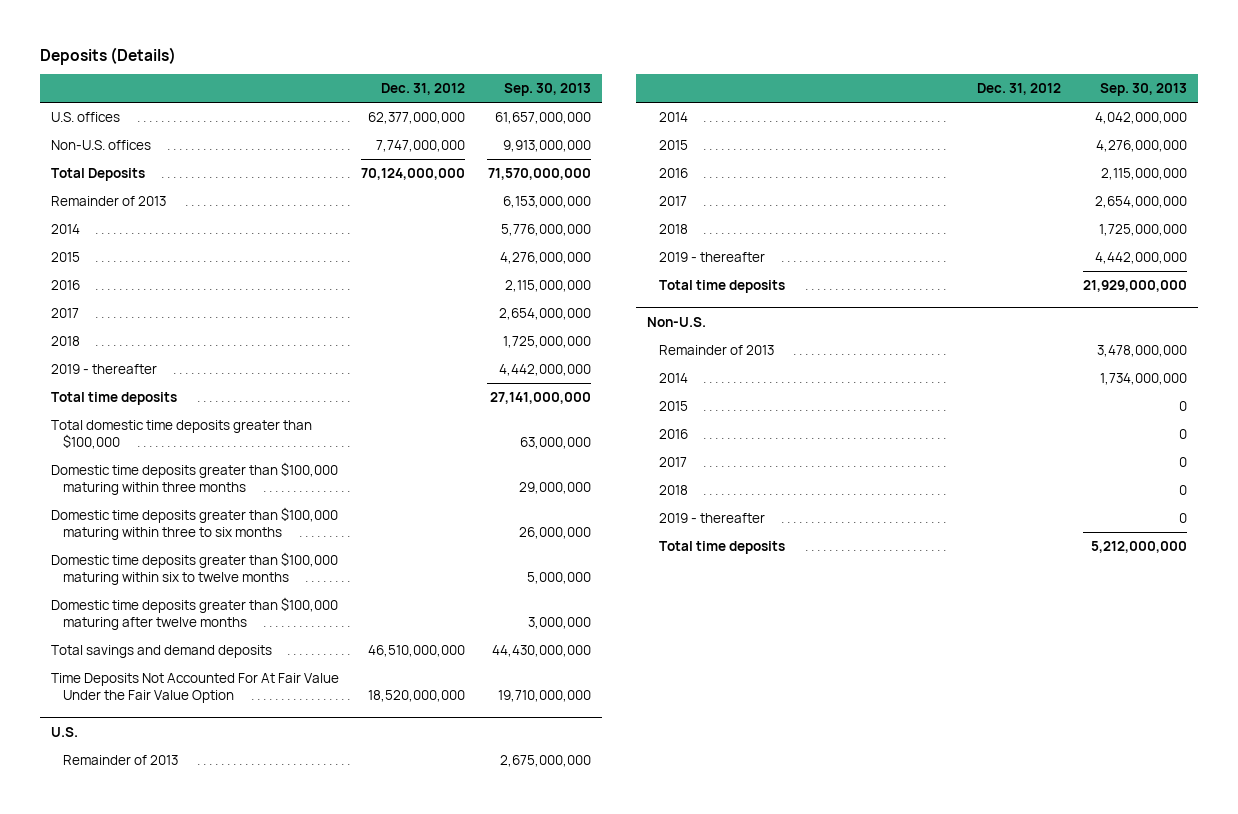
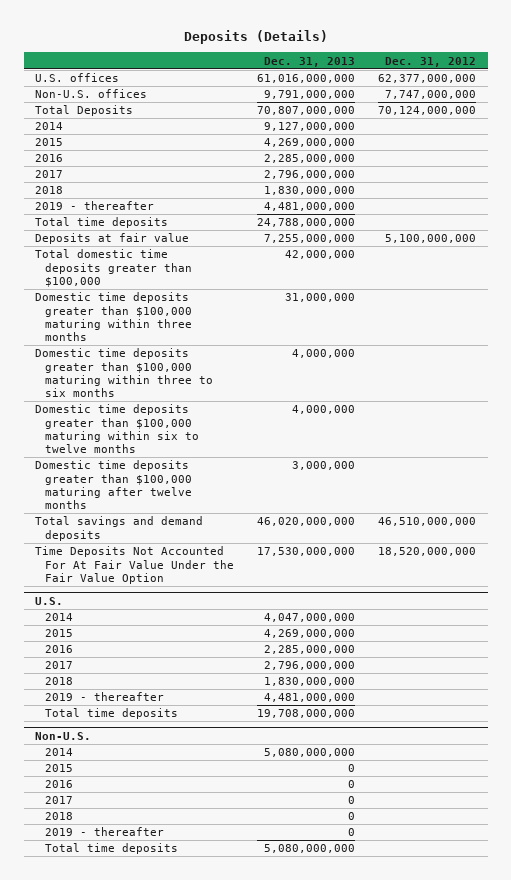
[504,83,592,97] Sep. 30, 2013 -> none
none -> [263,56,355,67] Dec. 31, 2013
[50,195,166,206] Remainder of 2013 -> none
none -> [35,233,190,245] Deposits at fair value
[63,754,179,765] Remainder of 2013 -> none
[659,344,775,355] Remainder of 2013 -> none

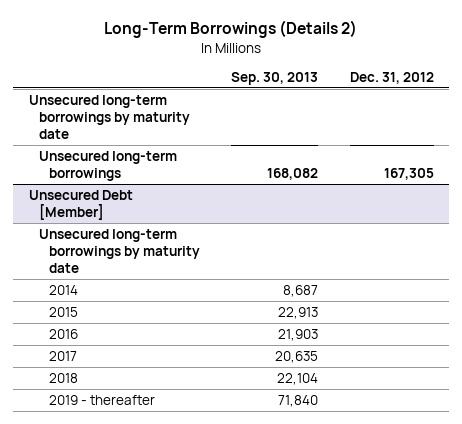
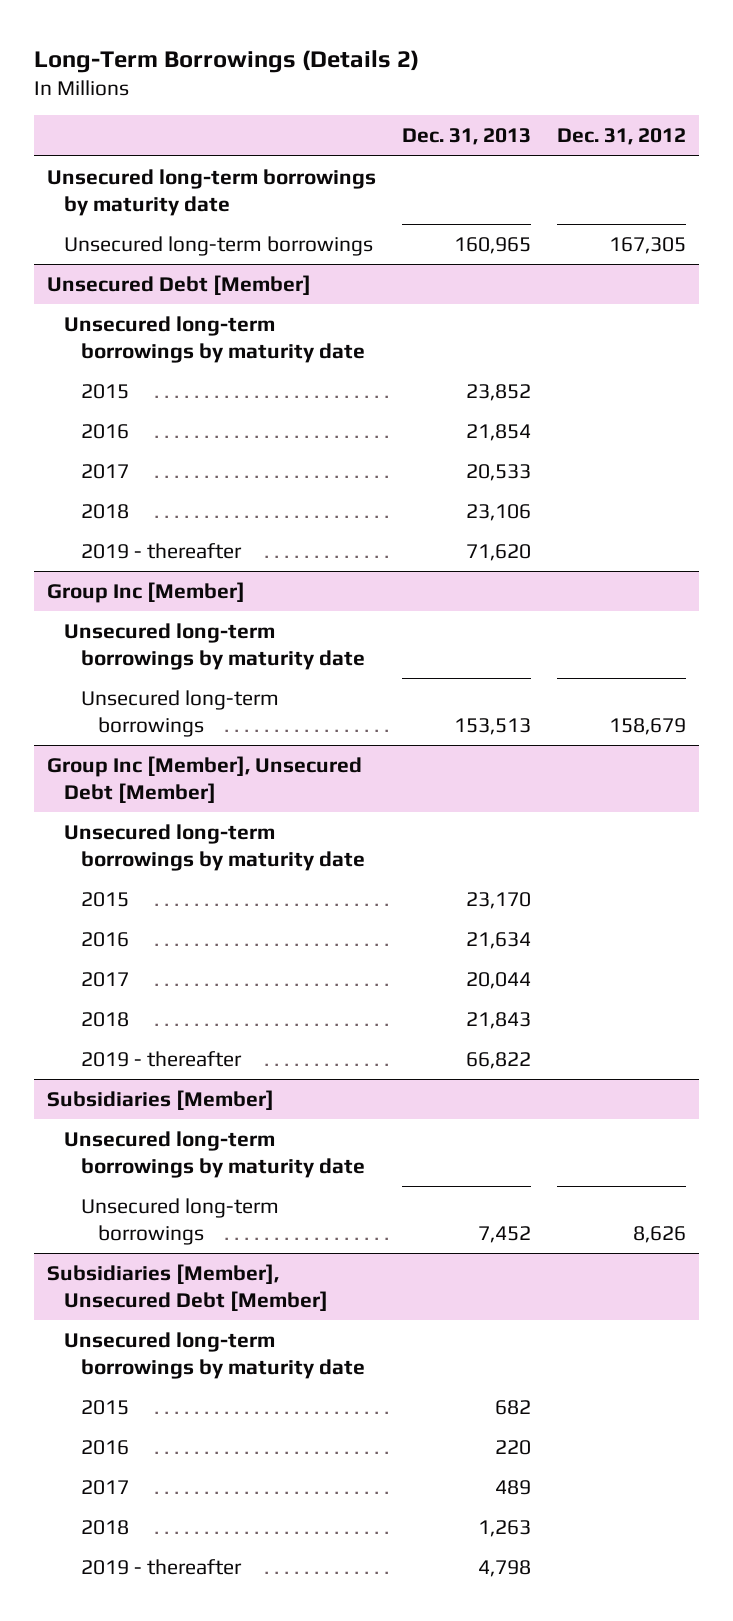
[231,71,319,85] Sep. 30, 2013 -> none
none -> [402,128,532,146] Dec. 31, 2013
[48,284,78,295] 2014 -> none
none -> [47,581,246,603] Group Inc [Member]
none -> [64,622,366,670] Unsecured long-term borrowings by maturity date
none -> [81,689,280,737] Unsecured long-term borrowings
none -> [47,755,363,803] Group Inc [Member], Unsecured Debt [Member]
none -> [64,823,366,871] Unsecured long-term borrowings by maturity date
none -> [81,891,130,907] 2015
none -> [81,931,130,947] 2016
none -> [81,971,130,987] 2017
none -> [81,1011,130,1027] 2018
none -> [81,1050,243,1067] 2019 - thereafter
none -> [47,1089,275,1110] Subsidiaries [Member]
none -> [64,1130,366,1178] Unsecured long-term borrowings by maturity date
none -> [81,1197,280,1245] Unsecured long-term borrowings
none -> [47,1263,329,1311] Subsidiaries [Member], Unsecured Debt [Member]
none -> [64,1331,366,1379] Unsecured long-term borrowings by maturity date
none -> [81,1399,130,1415] 2015
none -> [81,1439,130,1455] 2016
none -> [81,1479,130,1495] 2017
none -> [81,1519,130,1535] 2018
none -> [81,1558,243,1575] 2019 - thereafter

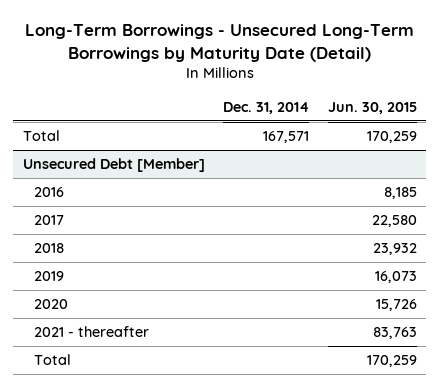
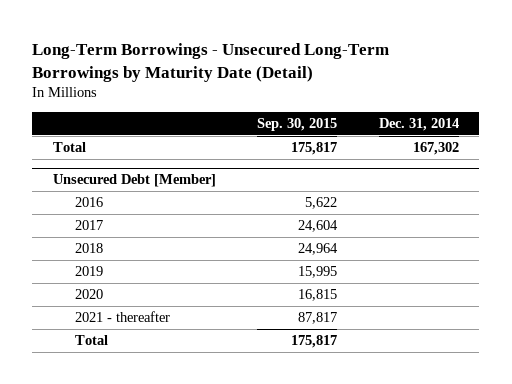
[327,101,417,114] Jun. 30, 2015 -> none
none -> [257,118,338,132] Sep. 30, 2015
[263,131,310,144] 167,571 -> [412,142,459,156] 167,302

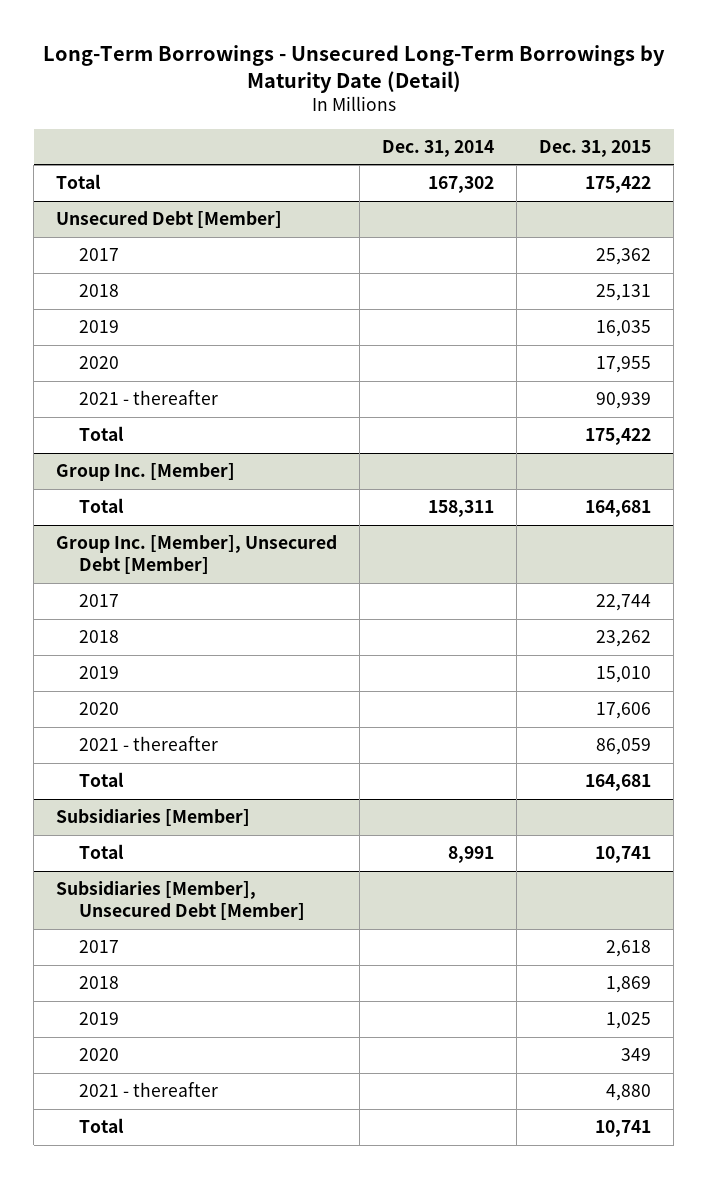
[257,118,338,132] Sep. 30, 2015 -> none
none -> [539,139,652,157] Dec. 31, 2015
[74,197,103,208] 2016 -> none
none -> [56,463,236,482] Group Inc. [Member]
none -> [79,498,125,514] Total
none -> [56,535,338,575] Group Inc. [Member], Unsecured Debt [Member]
none -> [79,594,120,608] 2017
none -> [79,630,120,644] 2018
none -> [79,666,120,680] 2019
none -> [79,702,120,716] 2020
none -> [79,736,219,752] 2021 - thereafter
none -> [79,772,125,788] Total
none -> [56,809,251,827] Subsidiaries [Member]
none -> [79,844,125,860] Total
none -> [56,881,306,921] Subsidiaries [Member], Unsecured Debt [Member]
none -> [79,940,120,954] 2017
none -> [79,976,120,990] 2018
none -> [79,1012,120,1026] 2019
none -> [79,1048,120,1062] 2020
none -> [79,1082,219,1098] 2021 - thereafter
none -> [79,1118,125,1134] Total

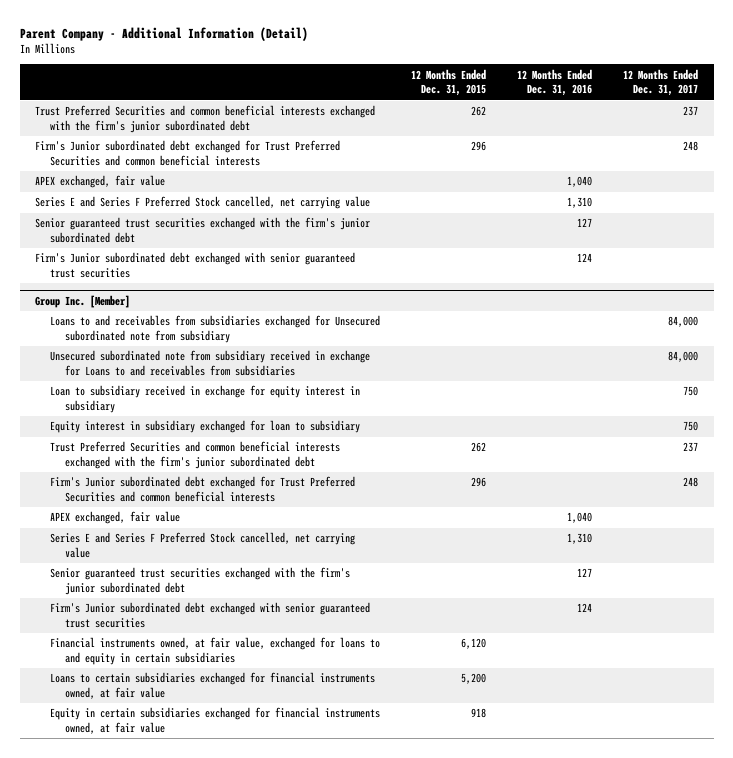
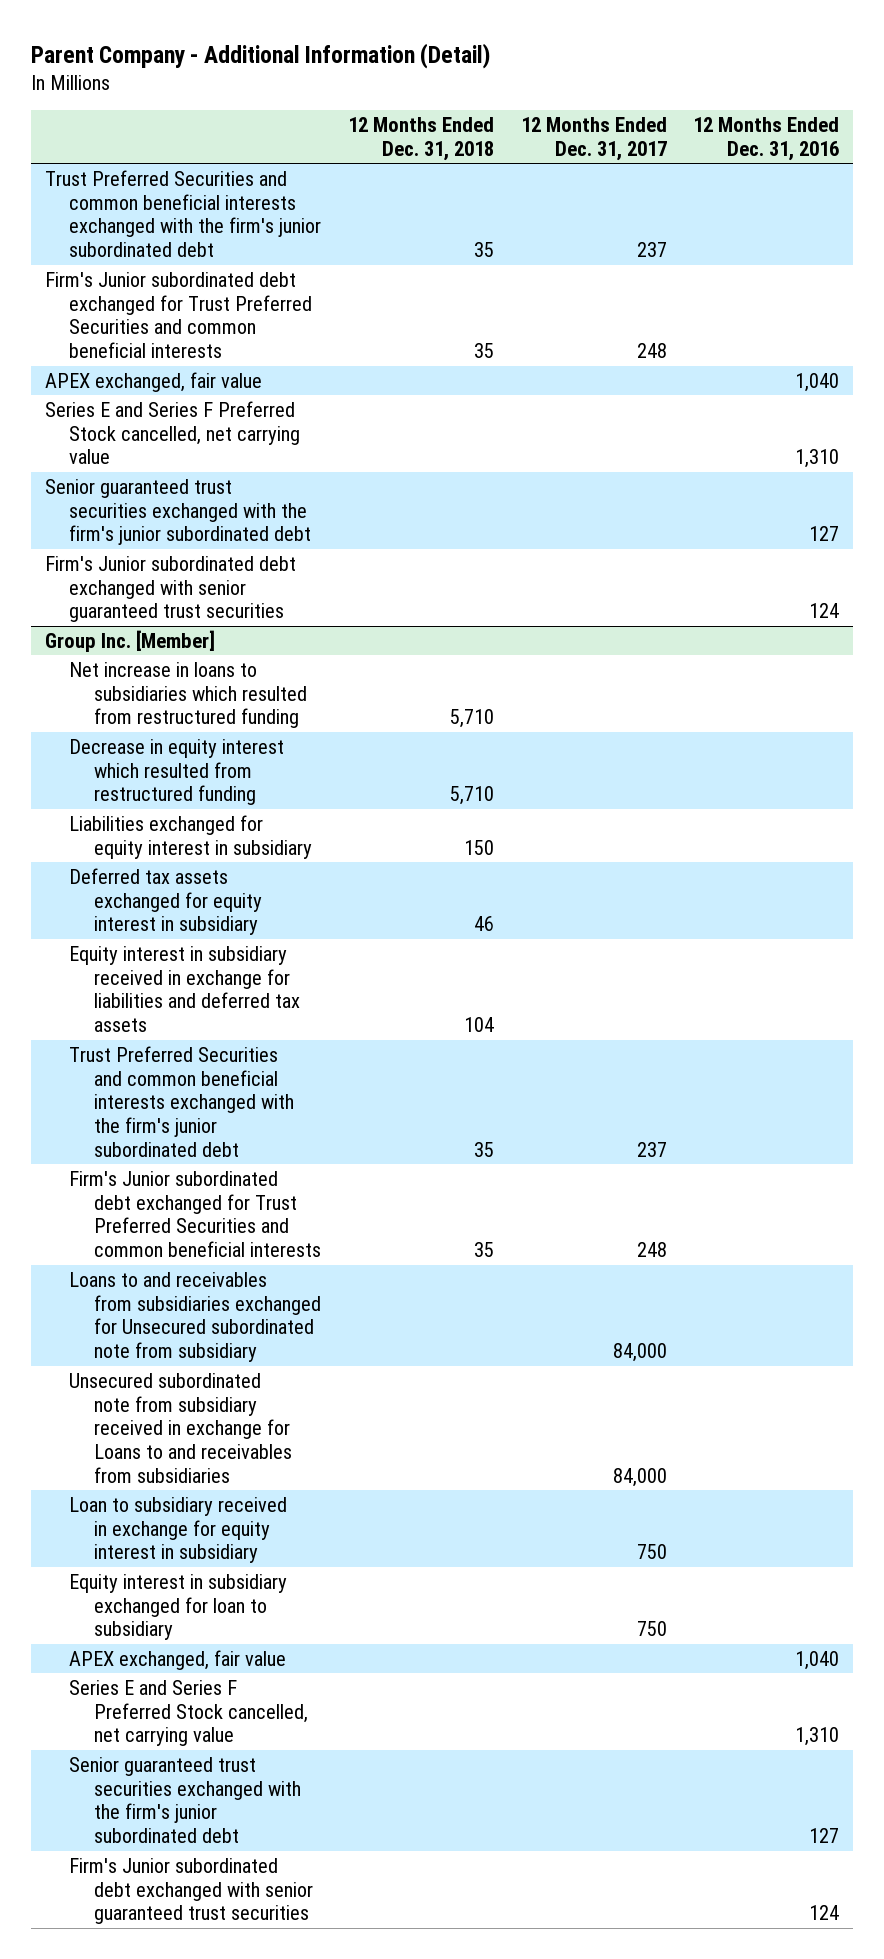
[411,68,487,97] 12 Months Ended Dec. 31, 2015 -> none
none -> [347,117,494,161] 12 Months Ended Dec. 31, 2018
none -> [69,661,307,729] Net increase in loans to subsidiaries which resulted from restructured funding
none -> [69,738,285,806] Decrease in equity interest which resulted from restructured funding
none -> [69,814,312,859] Liabilities exchanged for equity interest in subsidiary
none -> [69,867,262,936] Deferred tax assets exchanged for equity interest in subsidiary
none -> [69,945,300,1033] Equity interest in subsidiary received in exchange for liabilities and deferred tax assets
[50,441,341,469] Trust Preferred Securities and common beneficial interests exchanged with the firm's junior subordinated debt -> [69,1045,294,1157] Trust Preferred Securities and common beneficial interests exchanged with the firm's junior subordinated debt
[50,476,356,502] Firm's Junior subordinated debt exchanged for Trust Preferred Securities and common beneficial interests -> [69,1170,321,1258] Firm's Junior subordinated debt exchanged for Trust Preferred Securities and common beneficial interests
[50,637,381,665] Financial instruments owned, at fair value, exchanged for loans to and equity in certain subsidiaries -> none
[50,672,376,699] Loans to certain subsidiaries exchanged for financial instruments owned, at fair value -> none
[50,707,381,734] Equity in certain subsidiaries exchanged for financial instruments owned, at fair value -> none

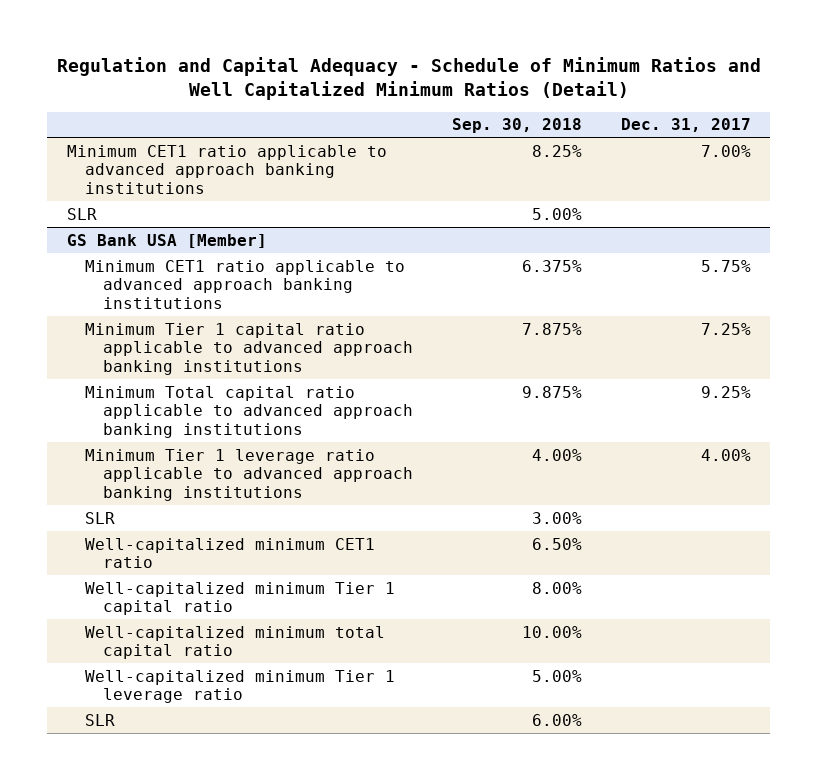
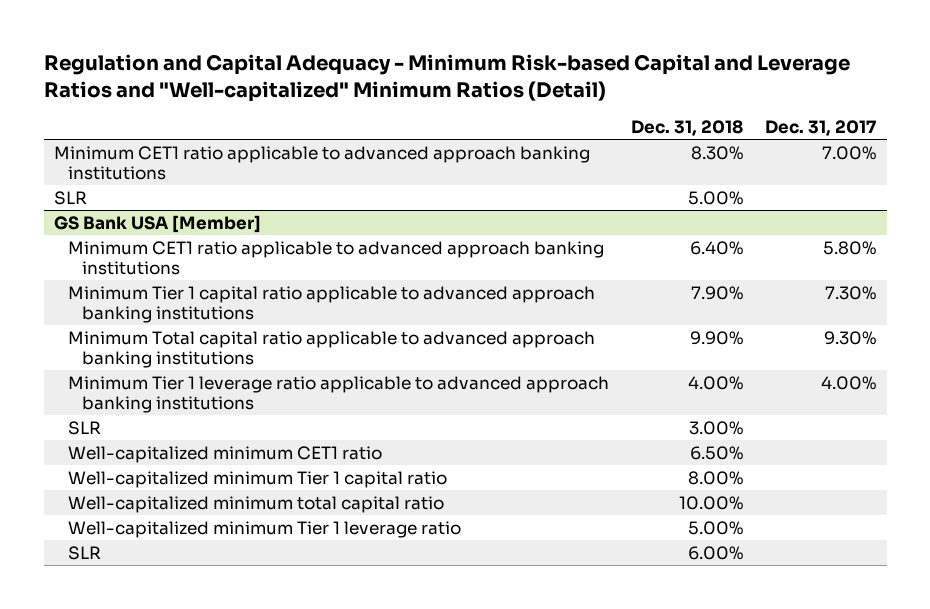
[56,56,761,101] Regulation and Capital Adequacy - Schedule of Minimum Ratios and Well Capitalized Minimum Ratios (Detail) -> [43,54,850,102] Regulation and Capital Adequacy - Minimum Risk-based Capital and Leverage Ratios and "Well-capitalized" Minimum Ratios (Detail)
[451,118,582,134] Sep. 30, 2018 -> none
none -> [630,119,743,136] Dec. 31, 2018
[700,259,751,272] 5.75% -> [822,240,876,255] 5.80%
[700,322,751,335] 7.25% -> [824,285,876,300] 7.30%
[700,385,751,398] 9.25% -> [823,330,876,345] 9.30%

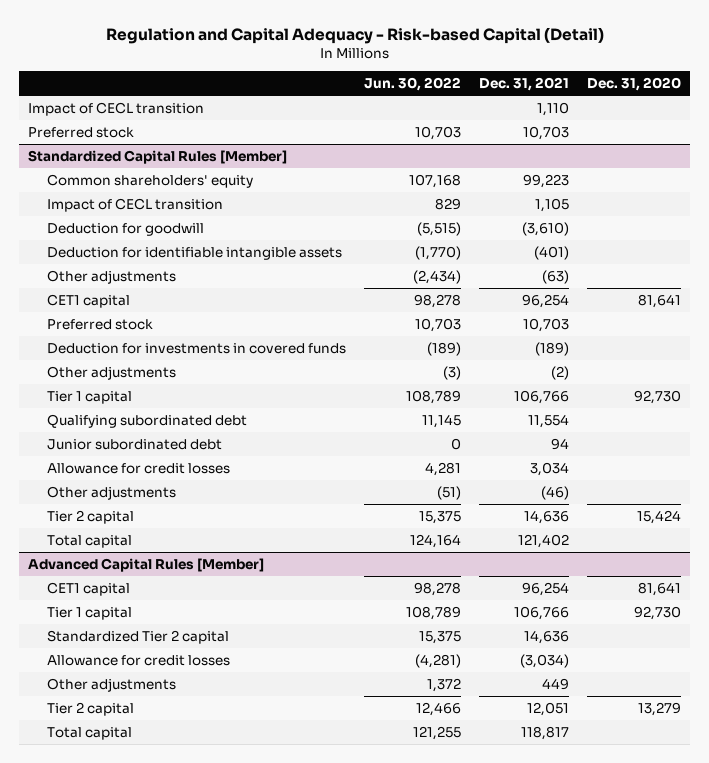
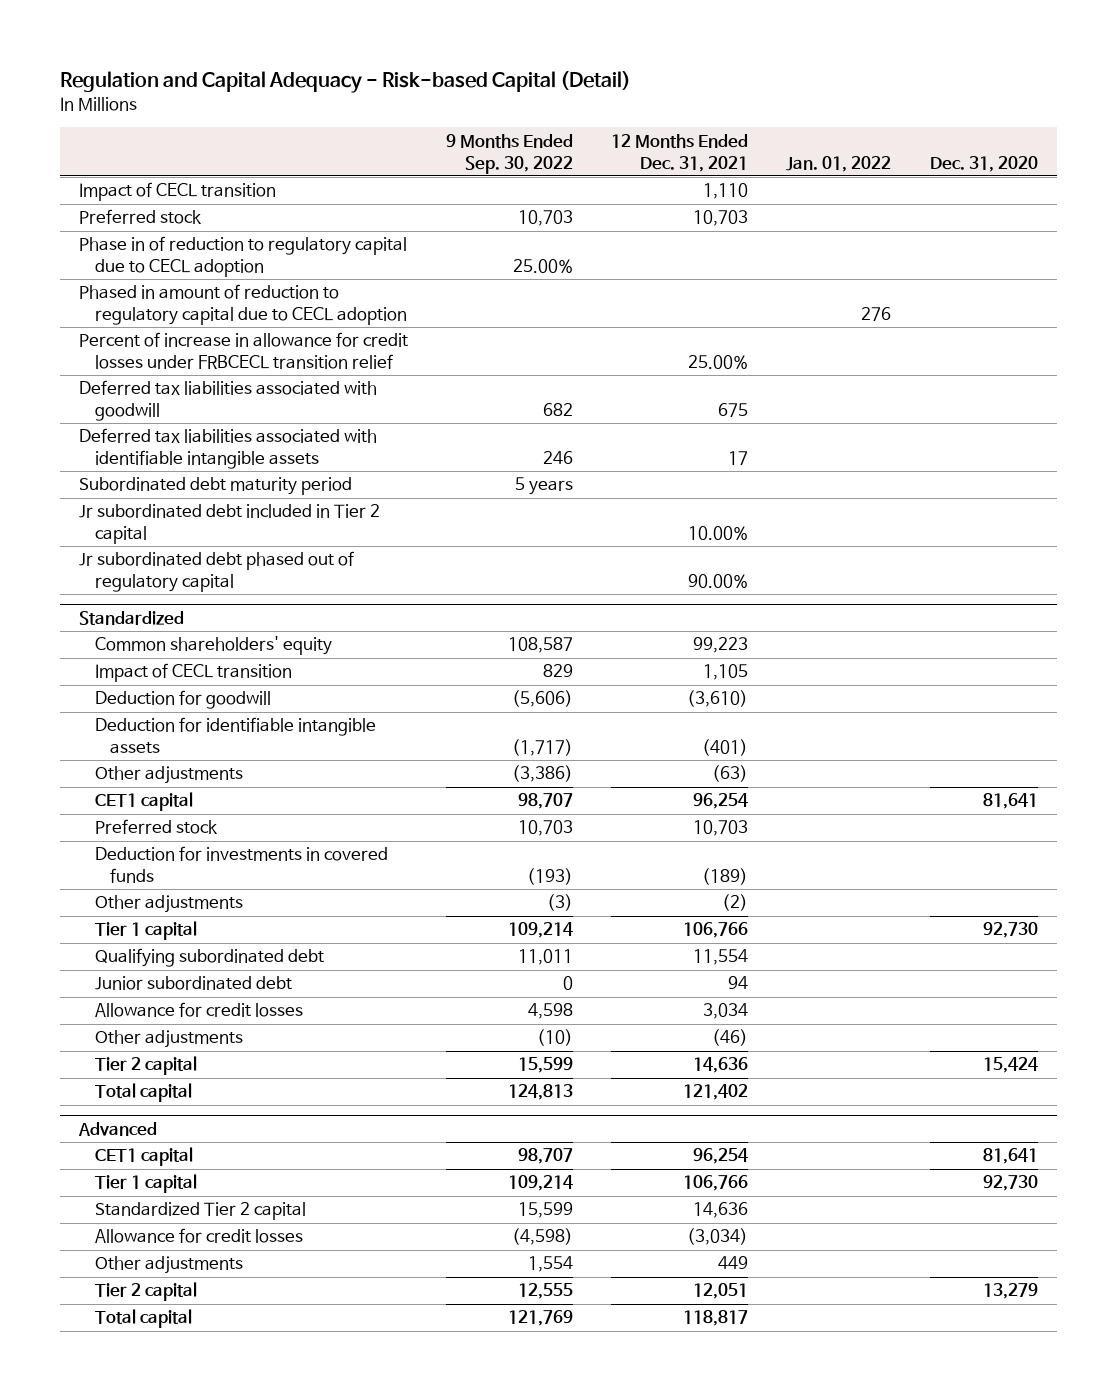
[364,76,462,91] Jun. 30, 2022 -> none
[479,76,570,91] Dec. 31, 2021 -> none
none -> [446,133,574,174] 9 Months Ended Sep. 30, 2022
none -> [611,133,749,172] 12 Months Ended Dec. 31, 2021
none -> [786,155,892,172] Jan. 01, 2022
none -> [79,236,408,278] Phase in of reduction to regulatory capital due to CECL adoption
none -> [79,284,407,326] Phased in amount of reduction to regulatory capital due to CECL adoption
none -> [79,332,409,370] Percent of increase in allowance for credit losses under FRBCECL transition relief
none -> [79,380,378,422] Deferred tax liabilities associated with goodwill
none -> [79,428,378,470] Deferred tax liabilities associated with identifiable intangible assets
none -> [79,477,353,496] Subordinated debt maturity period
none -> [79,504,381,545] Jr subordinated debt included in Tier 2 capital
none -> [79,551,355,593] Jr subordinated debt phased out of regulatory capital
[27,149,287,164] Standardized Capital Rules [Member] -> [79,611,185,626] Standardized
[27,557,264,572] Advanced Capital Rules [Member] -> [78,1122,158,1137] Advanced

